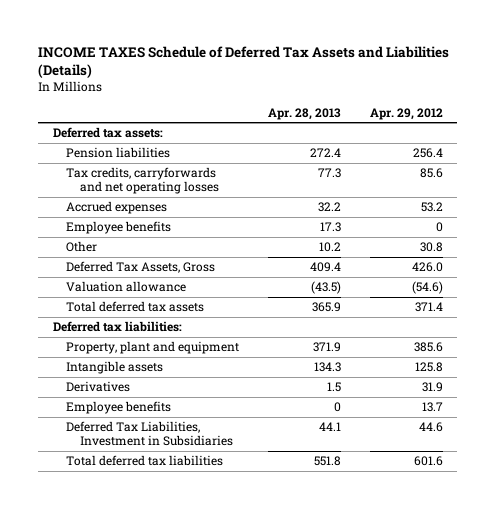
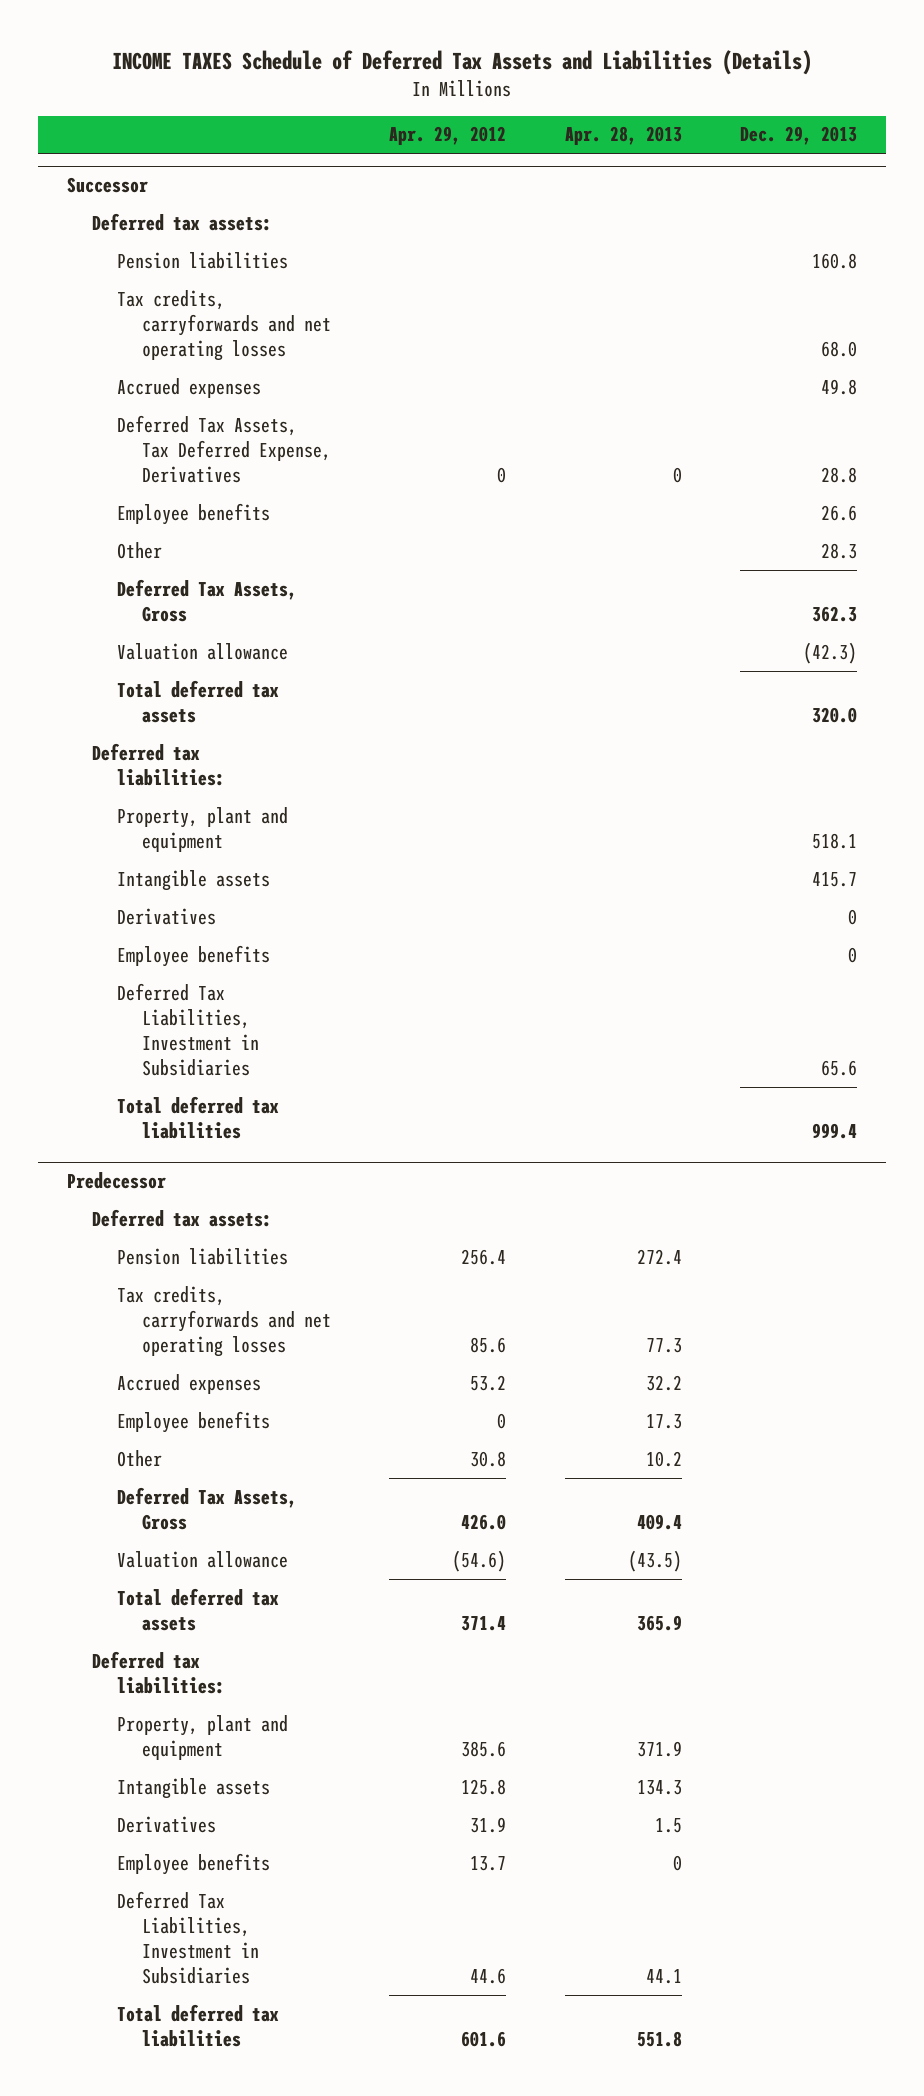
none -> [740,126,858,146] Dec. 29, 2013
none -> [67,177,149,194] Successor
none -> [91,212,272,231] Deferred tax assets:
none -> [116,251,288,269] Pension liabilities
none -> [116,289,331,362] Tax credits, carryforwards and net operating losses
none -> [116,377,261,398] Accrued expenses
none -> [116,414,331,484] Deferred Tax Assets, Tax Deferred Expense, Derivatives
none -> [116,502,270,525] Employee benefits
none -> [116,541,162,559] Other
none -> [116,578,297,622] Deferred Tax Assets, Gross
none -> [116,642,288,660] Valuation allowance
none -> [116,679,279,723] Total deferred tax assets
none -> [91,742,225,786] Deferred tax liabilities:
none -> [116,806,288,852] Property, plant and equipment
none -> [116,869,270,891] Intangible assets
none -> [116,907,216,925] Derivatives
none -> [116,944,270,967] Employee benefits
none -> [116,982,259,1077] Deferred Tax Liabilities, Investment in Subsidiaries
none -> [116,1095,279,1139] Total deferred tax liabilities
none -> [67,1172,167,1190] Predecessor

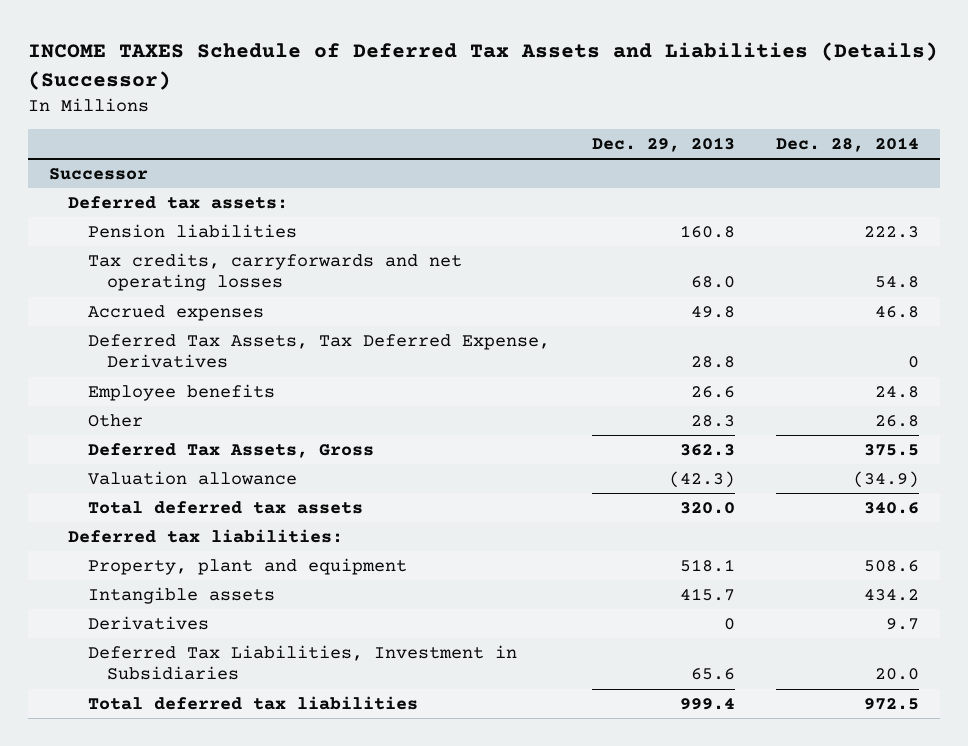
[112,49,813,75] INCOME TAXES Schedule of Deferred Tax Assets and Liabilities (Details) -> [27,41,938,90] INCOME TAXES Schedule of Deferred Tax Assets and Liabilities (Details) (Successor)
[389,126,507,146] Apr. 29, 2012 -> none
[564,126,682,146] Apr. 28, 2013 -> none
none -> [776,137,920,153] Dec. 28, 2014
[116,944,270,967] Employee benefits -> none
[67,1172,167,1190] Predecessor -> none
[91,1208,272,1227] Deferred tax assets: -> none
[116,1247,288,1265] Pension liabilities -> none
[116,1285,331,1358] Tax credits, carryforwards and net operating losses -> none
[116,1373,261,1394] Accrued expenses -> none
[116,1410,270,1433] Employee benefits -> none
[116,1449,162,1467] Other -> none
[116,1486,297,1530] Deferred Tax Assets, Gross -> none
[116,1550,288,1568] Valuation allowance -> none
[116,1587,279,1631] Total deferred tax assets -> none
[91,1650,225,1694] Deferred tax liabilities: -> none
[116,1714,288,1760] Property, plant and equipment -> none
[116,1777,270,1799] Intangible assets -> none
[116,1815,216,1833] Derivatives -> none
[116,1852,270,1875] Employee benefits -> none
[116,1890,259,1985] Deferred Tax Liabilities, Investment in Subsidiaries -> none
[116,2003,279,2047] Total deferred tax liabilities -> none

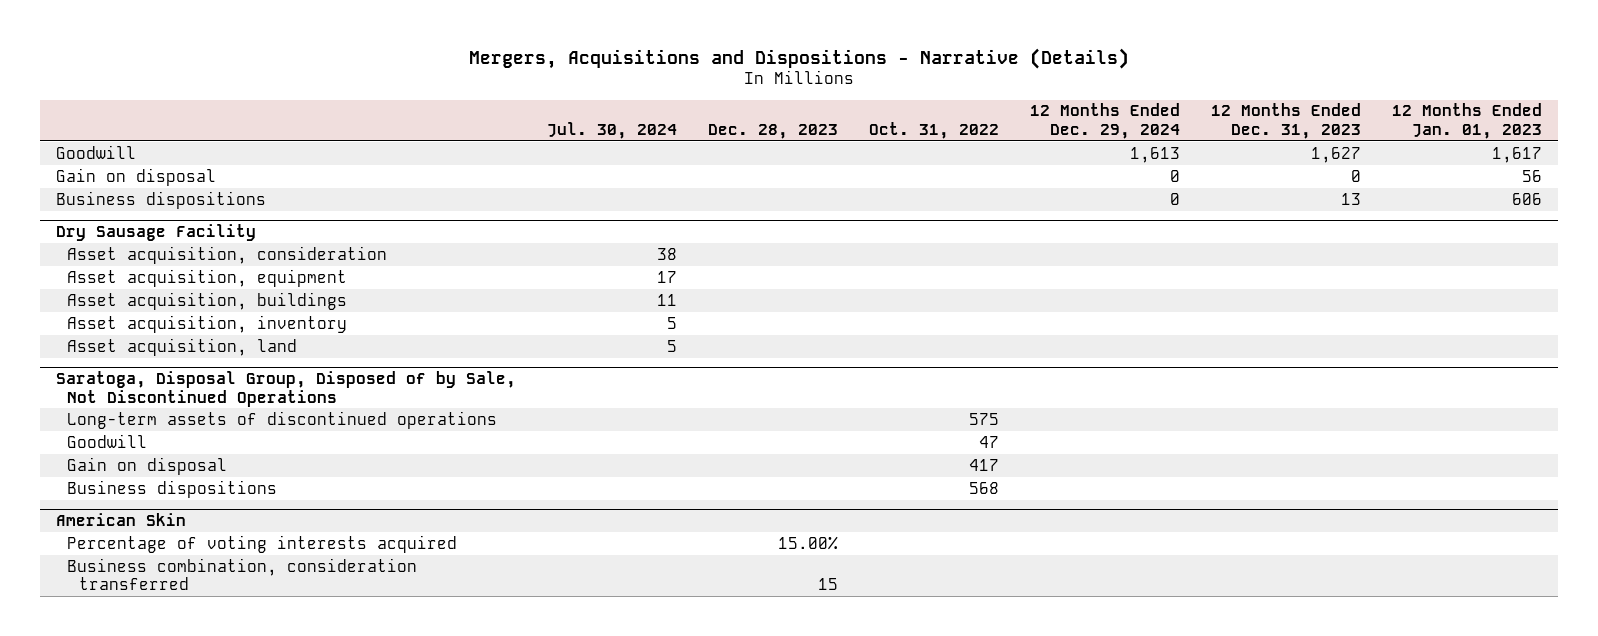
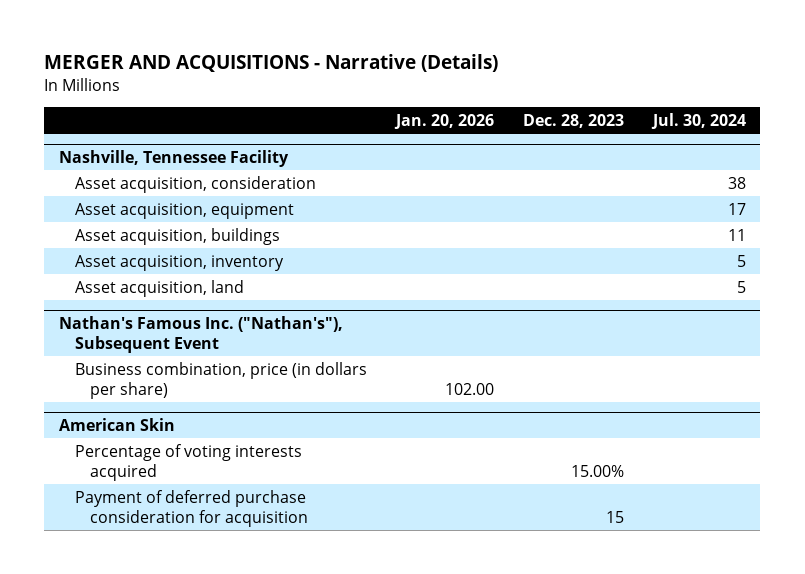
[468,47,1129,69] Mergers, Acquisitions and Dispositions - Narrative (Details) -> [44,54,499,73] MERGER AND ACQUISITIONS - Narrative (Details)
[868,121,999,139] Oct. 31, 2022 -> none
[1029,103,1180,139] 12 Months Ended Dec. 29, 2024 -> none
[1210,103,1361,139] 12 Months Ended Dec. 31, 2023 -> none
[1392,103,1543,139] 12 Months Ended Jan. 01, 2023 -> none
none -> [393,113,494,129] Jan. 20, 2026
[55,144,136,159] Goodwill -> none
[55,167,216,186] Gain on disposal -> none
[55,190,266,209] Business dispositions -> none
[55,223,256,241] Dry Sausage Facility -> [59,149,290,167] Nashville, Tennessee Facility
[55,370,516,407] Saratoga, Disposal Group, Disposed of by Sale, Not Discontinued Operations -> none
[67,410,498,429] Long-term assets of discontinued operations -> none
[67,433,148,448] Goodwill -> none
[67,456,228,475] Gain on disposal -> none
[67,479,278,498] Business dispositions -> none
none -> [59,315,344,354] Nathan's Famous Inc. ("Nathan's"), Subsequent Event
none -> [74,361,367,399] Business combination, price (in dollars per share)
[67,557,418,591] Business combination, consideration transferred -> [74,489,309,527] Payment of deferred purchase consideration for acquisition

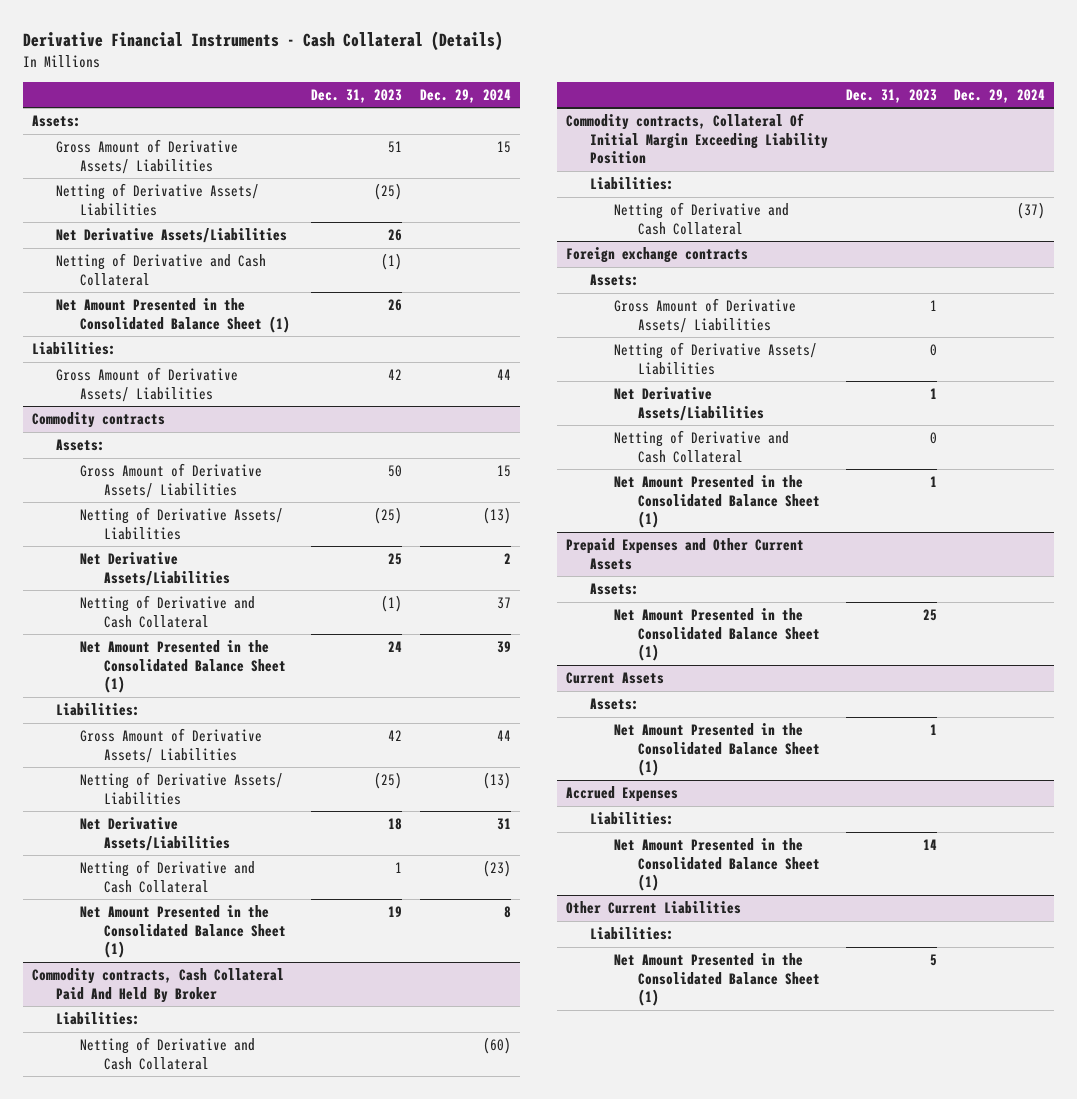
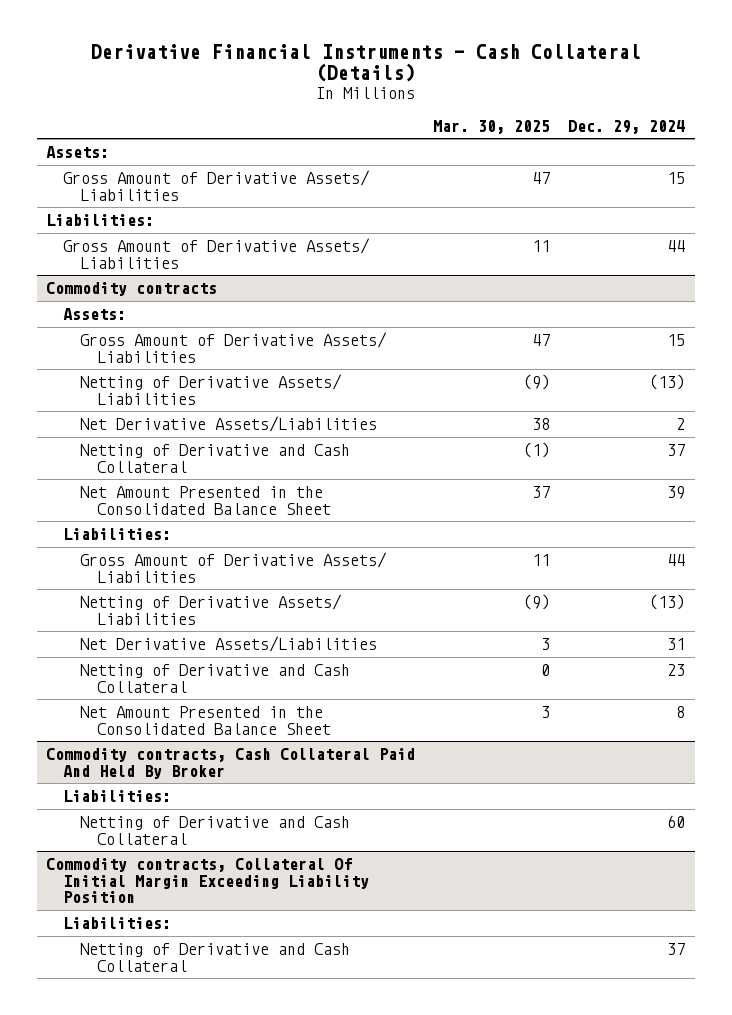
[311,88,403,103] Dec. 31, 2023 -> none
none -> [433,119,551,134] Mar. 30, 2025
[55,183,259,216] Netting of Derivative Assets/ Liabilities -> none
[55,228,287,244] Net Derivative Assets/Liabilities -> none
[55,253,266,286] Netting of Derivative and Cash Collateral -> none
[55,298,290,333] Net Amount Presented in the Consolidated Balance Sheet (1) -> none
[79,640,286,694] Net Amount Presented in the Consolidated Balance Sheet (1) -> [80,486,332,515] Net Amount Presented in the Consolidated Balance Sheet
[482,860,511,878] (23) -> [667,664,686,677] 23
[79,905,286,959] Net Amount Presented in the Consolidated Balance Sheet (1) -> [80,706,332,735] Net Amount Presented in the Consolidated Balance Sheet
[482,1037,511,1055] (60) -> [667,815,686,829] 60
[566,247,749,264] Foreign exchange contracts -> none
[590,274,640,287] Assets: -> none
[614,298,797,333] Gross Amount of Derivative Assets/ Liabilities -> none
[614,342,818,375] Netting of Derivative Assets/ Liabilities -> none
[614,387,765,421] Net Derivative Assets/Liabilities -> none
[614,430,790,463] Netting of Derivative and Cash Collateral -> none
[614,475,821,529] Net Amount Presented in the Consolidated Balance Sheet (1) -> none
[566,538,805,570] Prepaid Expenses and Other Current Assets -> none
[590,583,640,596] Assets: -> none
[614,608,821,662] Net Amount Presented in the Consolidated Balance Sheet (1) -> none
[566,672,665,685] Current Assets -> none
[590,698,640,711] Assets: -> none
[614,723,821,777] Net Amount Presented in the Consolidated Balance Sheet (1) -> none
[566,786,679,803] Accrued Expenses -> none
[590,812,675,826] Liabilities: -> none
[614,838,821,892] Net Amount Presented in the Consolidated Balance Sheet (1) -> none
[566,901,742,915] Other Current Liabilities -> none
[590,927,675,941] Liabilities: -> none
[614,953,821,1007] Net Amount Presented in the Consolidated Balance Sheet (1) -> none
[1017,202,1046,220] (37) -> [667,943,686,956] 37

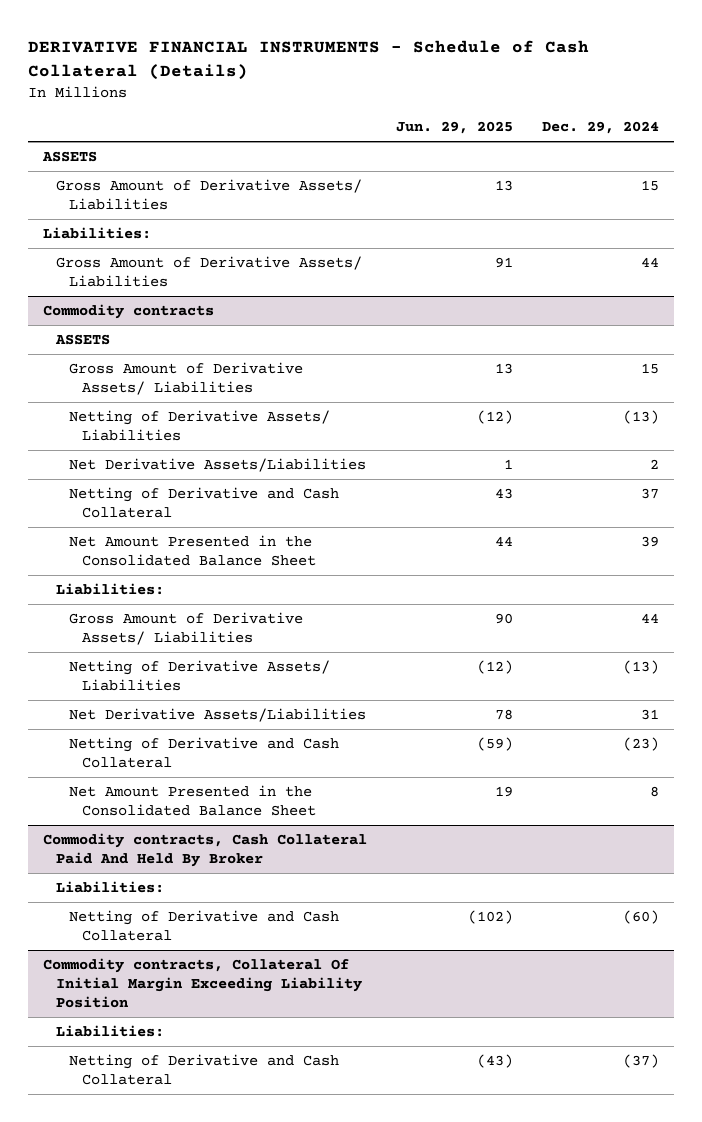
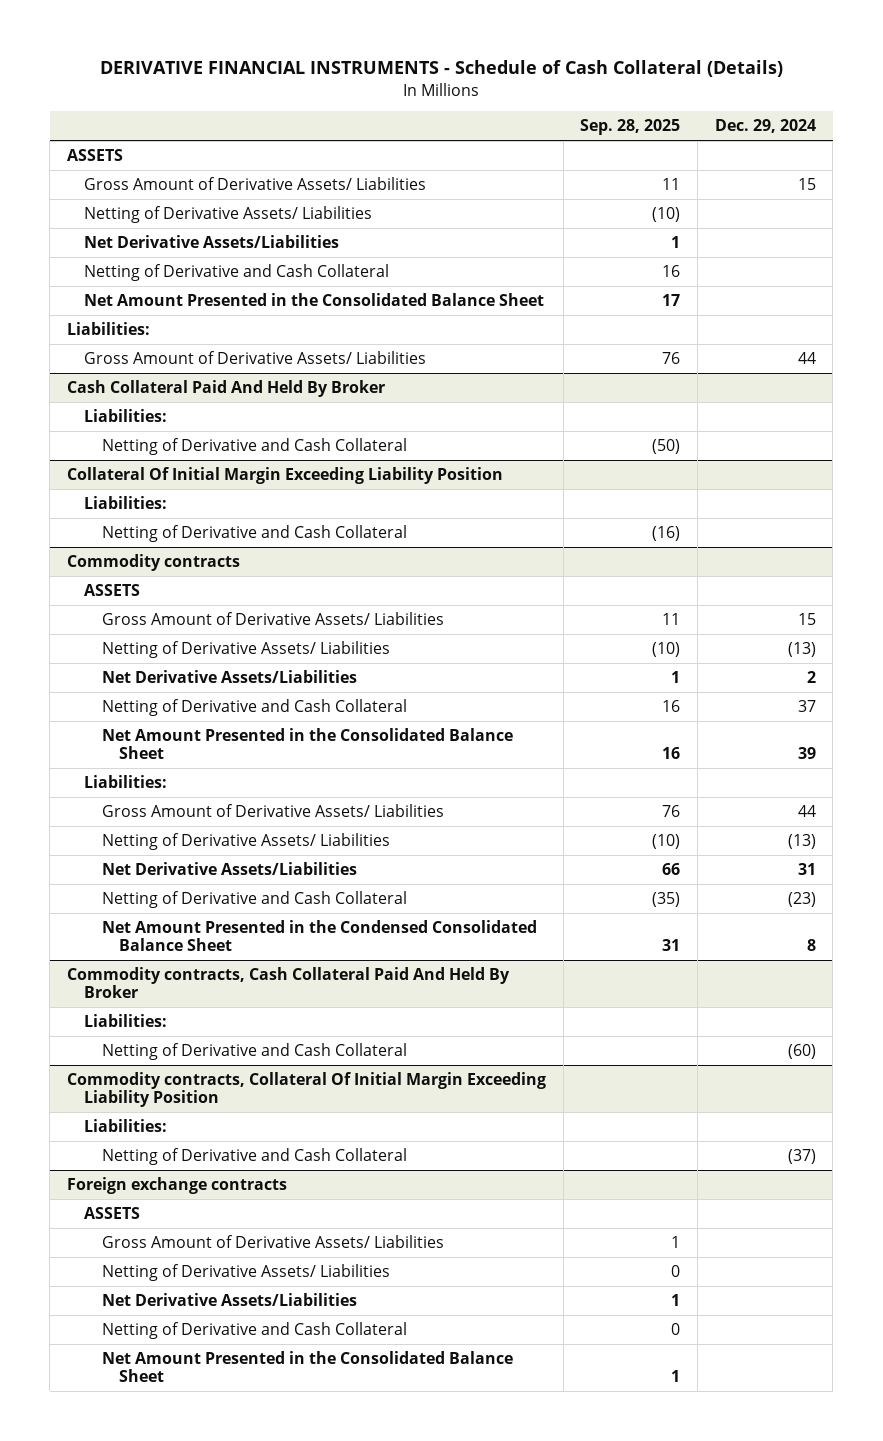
[396,120,514,134] Jun. 29, 2025 -> none
none -> [580,119,681,136] Sep. 28, 2025
none -> [84,206,373,224] Netting of Derivative Assets/ Liabilities
none -> [84,235,340,249] Net Derivative Assets/Liabilities
none -> [84,264,390,282] Netting of Derivative and Cash Collateral
none -> [84,293,545,307] Net Amount Presented in the Consolidated Balance Sheet
none -> [67,380,386,398] Cash Collateral Paid And Held By Broker
none -> [84,409,168,423] Liabilities:
none -> [101,438,407,456] Netting of Derivative and Cash Collateral
none -> [67,467,504,485] Collateral Of Initial Margin Exceeding Liability Position
none -> [84,496,168,510] Liabilities:
none -> [101,525,407,543] Netting of Derivative and Cash Collateral
[69,785,317,816] Net Amount Presented in the Consolidated Balance Sheet -> [101,920,537,952] Net Amount Presented in the Condensed Consolidated Balance Sheet
none -> [67,1177,288,1195] Foreign exchange contracts
none -> [84,1207,141,1220] ASSETS
none -> [101,1235,444,1249] Gross Amount of Derivative Assets/ Liabilities
none -> [101,1264,390,1282] Netting of Derivative Assets/ Liabilities
none -> [101,1293,357,1307] Net Derivative Assets/Liabilities
none -> [101,1322,407,1340] Netting of Derivative and Cash Collateral
none -> [101,1351,513,1383] Net Amount Presented in the Consolidated Balance Sheet

